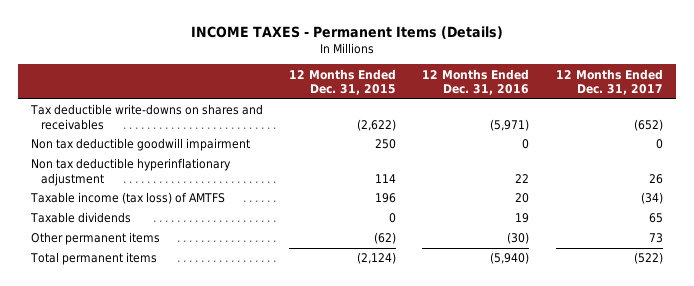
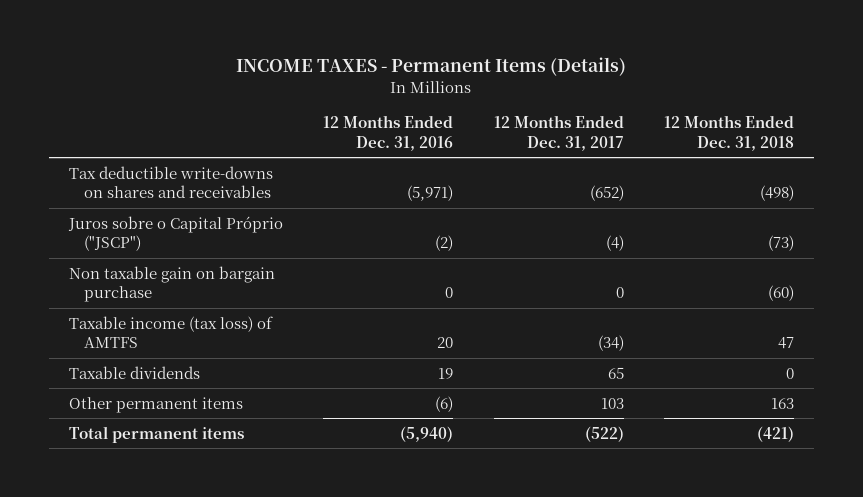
[289,68,397,96] 12 Months Ended Dec. 31, 2015 -> none
none -> [663,115,794,151] 12 Months Ended Dec. 31, 2018
[31,138,251,152] Non tax deductible goodwill impairment -> none
[31,158,232,186] Non tax deductible hyperinflationary adjustment -> none
none -> [67,215,283,251] Juros sobre o Capital Próprio ("JSCP")
none -> [68,265,275,302] Non taxable gain on bargain purchase
[507,232,530,245] (30) -> [435,395,454,412] (6)
[648,233,663,244] 73 -> [600,397,624,409] 103

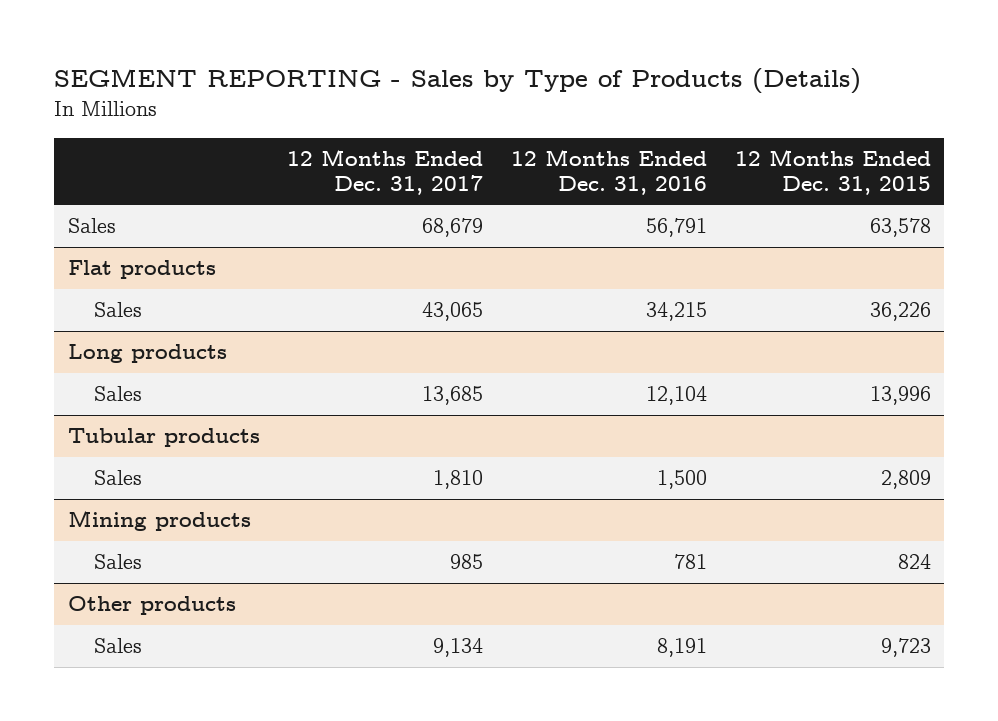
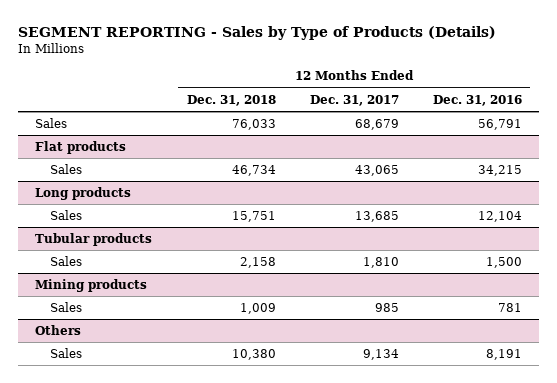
[734,148,931,195] 12 Months Ended Dec. 31, 2015 -> none
none -> [186,94,276,106] Dec. 31, 2018
[67,596,236,616] Other products -> [35,325,82,336] Others

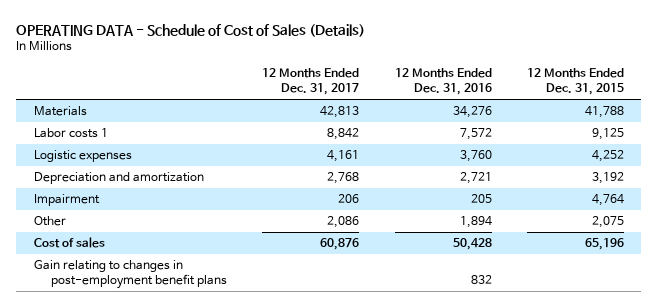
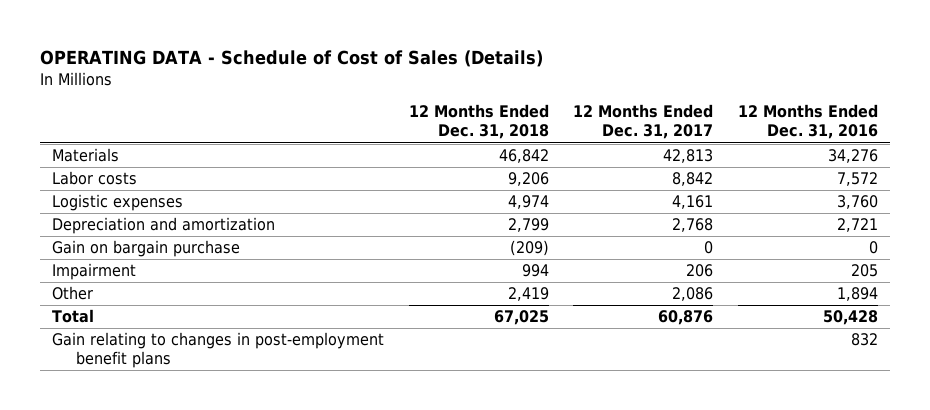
[526,68,624,96] 12 Months Ended Dec. 31, 2015 -> none
none -> [408,104,549,140] 12 Months Ended Dec. 31, 2018
[33,128,108,139] Labor costs 1 -> [52,171,138,186] Labor costs
none -> [52,240,241,258] Gain on bargain purchase
[33,237,105,249] Cost of sales -> [52,309,95,324] Total

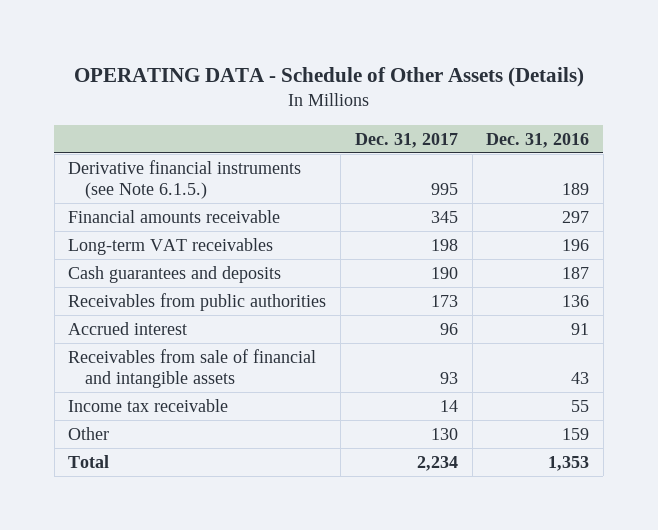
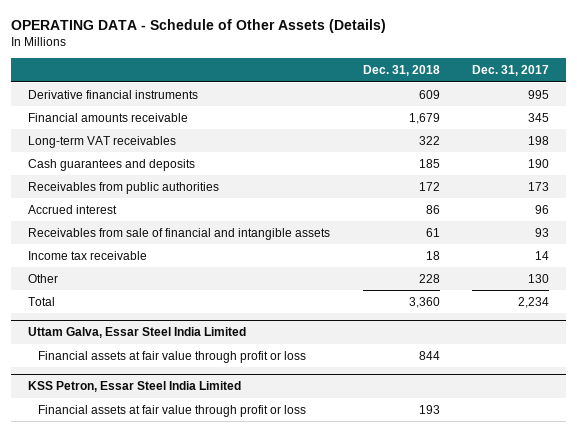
[486,132,590,148] Dec. 31, 2016 -> none
none -> [362,65,440,77] Dec. 31, 2018
[68,160,302,199] Derivative financial instruments (see Note 6.1.5.) -> [27,89,198,99] Derivative financial instruments
none -> [27,327,246,339] Uttam Galva, Essar Steel India Limited
none -> [37,350,306,363] Financial assets at fair value through profit or loss
none -> [27,381,241,393] KSS Petron, Essar Steel India Limited
none -> [37,404,306,417] Financial assets at fair value through profit or loss

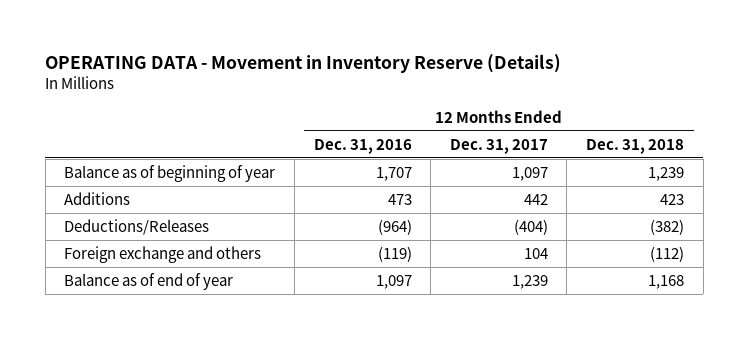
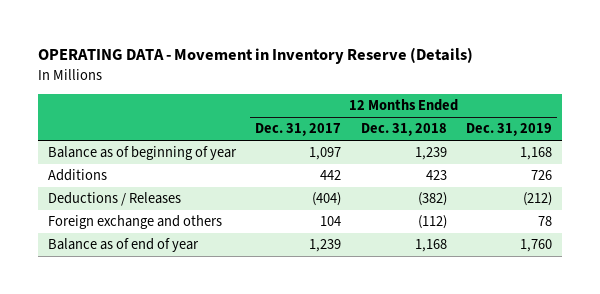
[313,138,412,154] Dec. 31, 2016 -> none
none -> [466,123,553,137] Dec. 31, 2019
[64,218,210,235] Deductions/Releases -> [47,192,181,207] Deductions / Releases

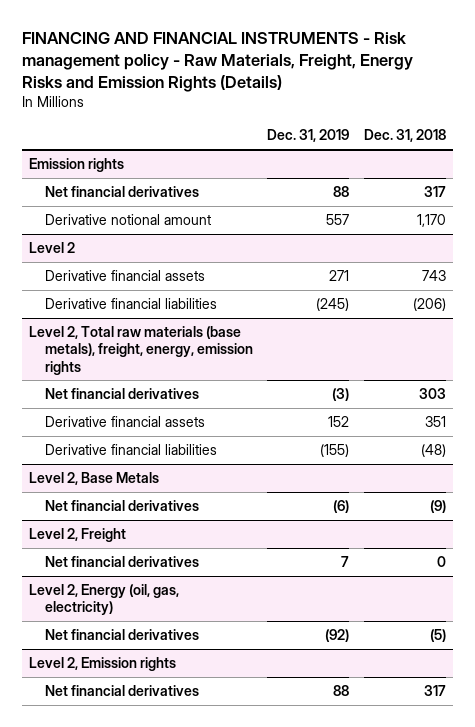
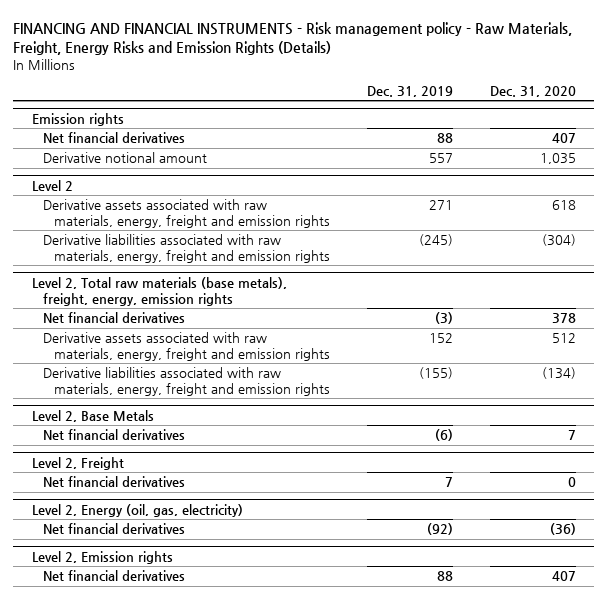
[363,129,446,143] Dec. 31, 2018 -> none
none -> [489,85,576,97] Dec. 31, 2020
[45,270,206,282] Derivative financial assets -> [42,199,330,229] Derivative assets associated with raw materials, energy, freight and emission rights
[45,298,218,310] Derivative financial liabilities -> [42,234,330,264] Derivative liabilities associated with raw materials, energy, freight and emission rights
[45,416,206,428] Derivative financial assets -> [42,332,330,362] Derivative assets associated with raw materials, energy, freight and emission rights
[45,444,218,456] Derivative financial liabilities -> [42,367,330,397] Derivative liabilities associated with raw materials, energy, freight and emission rights

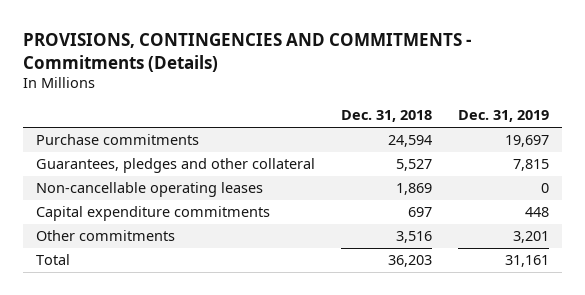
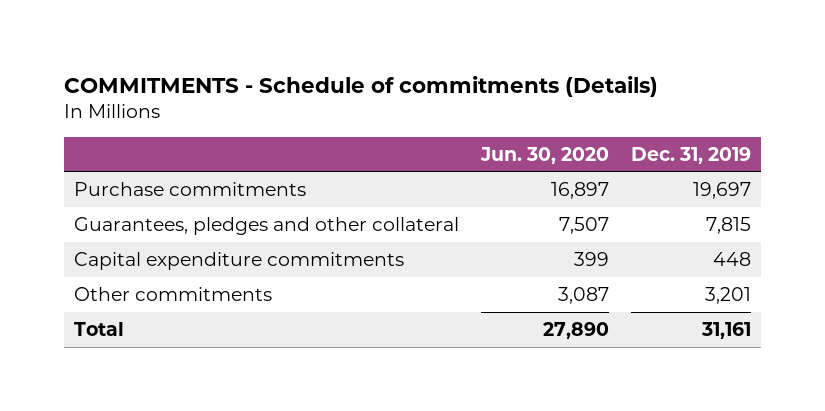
[23,32,472,72] PROVISIONS, CONTINGENCIES AND COMMITMENTS - Commitments (Details) -> [63,75,658,97] COMMITMENTS - Schedule of commitments (Details)
[340,110,432,123] Dec. 31, 2018 -> none
none -> [479,146,609,164] Jun. 30, 2020
[36,182,264,198] Non-cancellable operating leases -> none

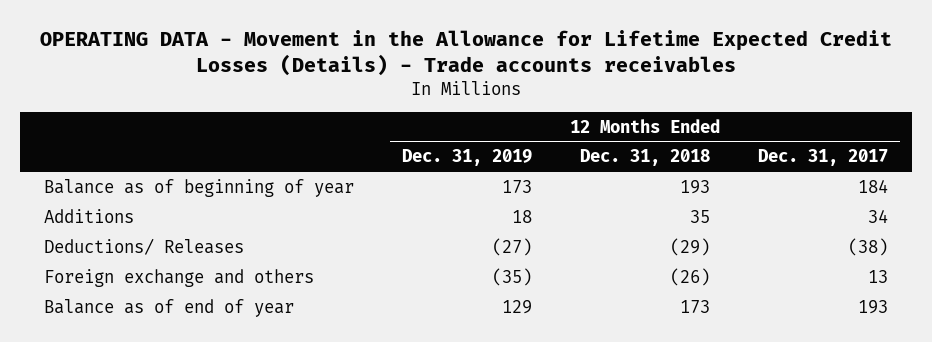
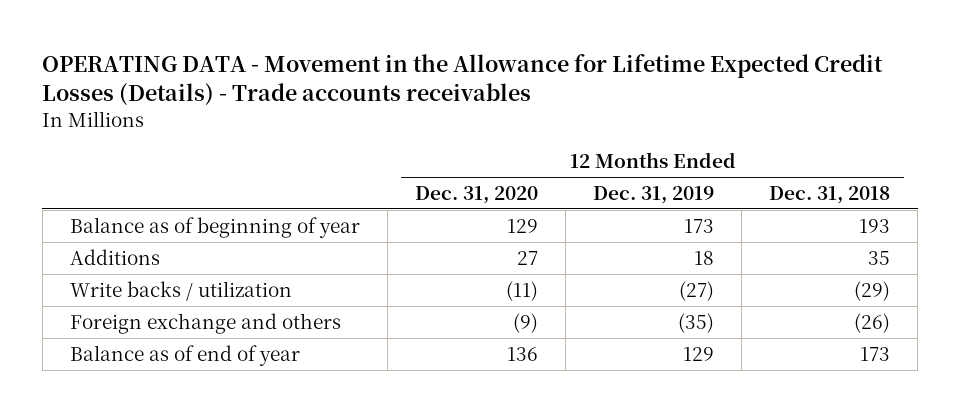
[758,149,889,167] Dec. 31, 2017 -> none
none -> [414,185,538,204] Dec. 31, 2020
[43,237,244,255] Deductions/ Releases -> [69,280,292,301] Write backs / utilization

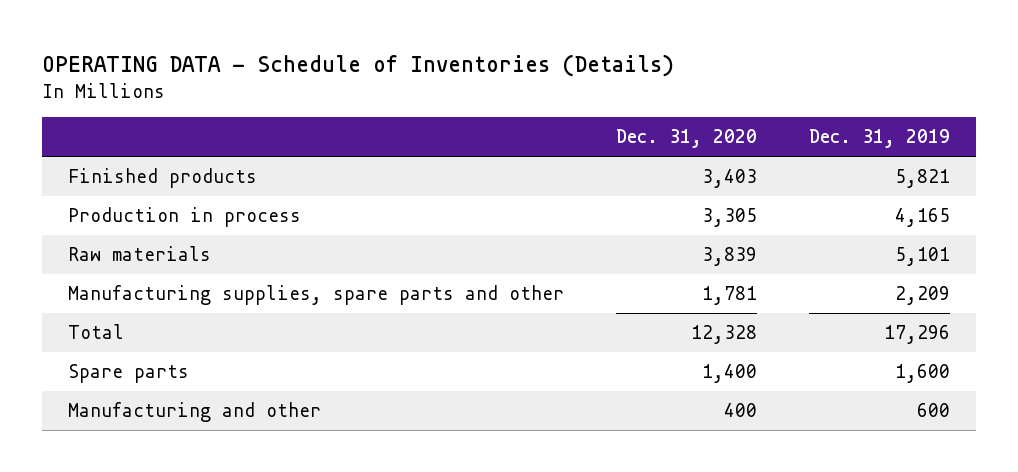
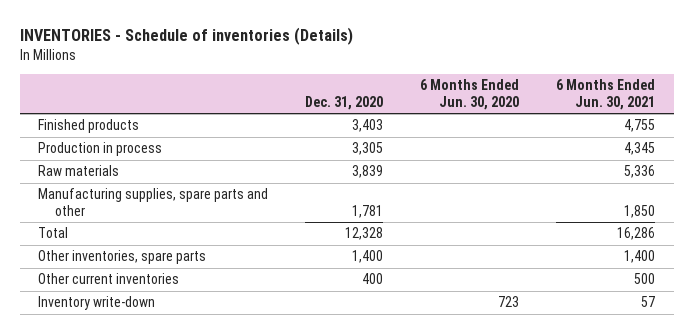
[42,54,675,78] OPERATING DATA - Schedule of Inventories (Details) -> [19,27,353,46] INVENTORIES - Schedule of inventories (Details)
[808,129,950,149] Dec. 31, 2019 -> none
none -> [420,79,520,110] 6 Months Ended Jun. 30, 2020
none -> [556,79,656,110] 6 Months Ended Jun. 30, 2021
[68,364,190,384] Spare parts -> [38,250,207,265] Other inventories, spare parts
[68,402,322,423] Manufacturing and other -> [38,273,180,285] Other current inventories
none -> [38,296,156,311] Inventory write-down

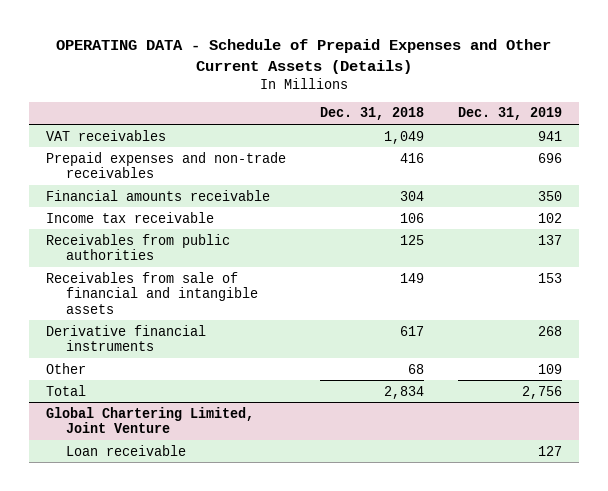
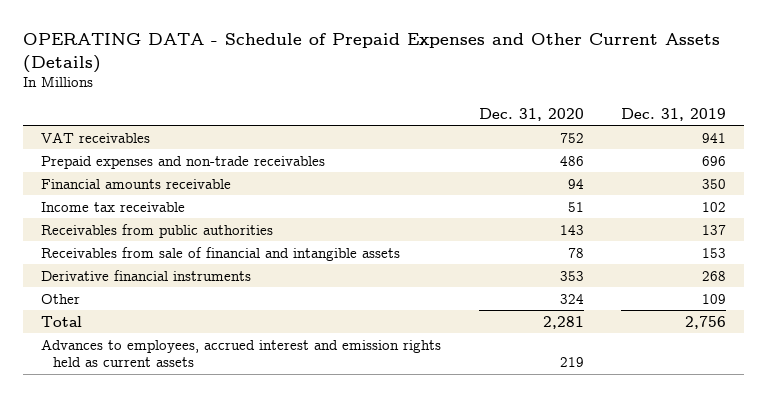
[320,107,425,121] Dec. 31, 2018 -> none
none -> [478,107,584,121] Dec. 31, 2020
[46,406,255,434] Global Chartering Limited, Joint Venture -> none
[65,444,186,456] Loan receivable -> none
none -> [41,338,442,368] Advances to employees, accrued interest and emission rights held as current assets

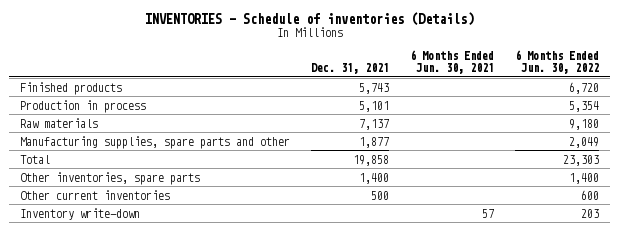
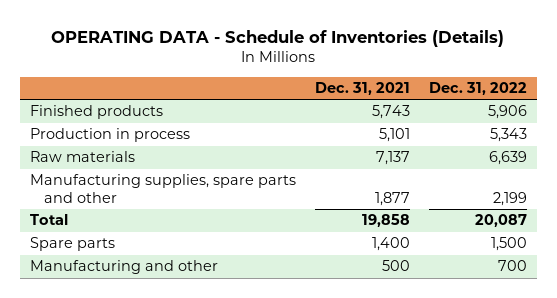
[144,12,474,27] INVENTORIES - Schedule of inventories (Details) -> [51,29,505,47] OPERATING DATA - Schedule of Inventories (Details)
[410,49,495,74] 6 Months Ended Jun. 30, 2021 -> none
[515,49,600,74] 6 Months Ended Jun. 30, 2022 -> none
none -> [429,82,528,96] Dec. 31, 2022
[19,207,140,220] Inventory write-down -> none
[19,171,200,185] Other inventories, spare parts -> [29,237,115,252] Spare parts
[19,189,170,200] Other current inventories -> [29,260,218,275] Manufacturing and other

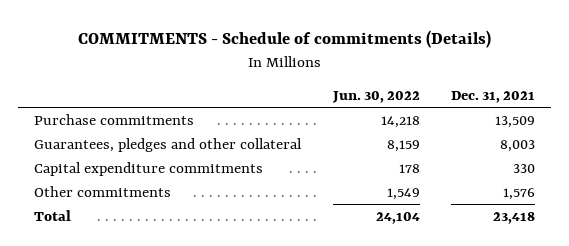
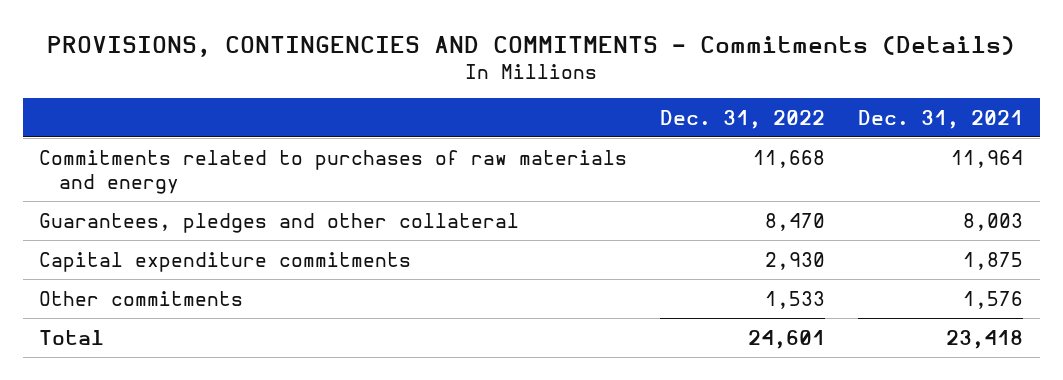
[77,30,491,49] COMMITMENTS - Schedule of commitments (Details) -> [47,35,1016,57] PROVISIONS, CONTINGENCIES AND COMMITMENTS - Commitments (Details)
[331,90,420,103] Jun. 30, 2022 -> none
none -> [660,109,826,129] Dec. 31, 2022
[33,113,194,125] Purchase commitments -> none
none -> [39,149,628,194] Commitments related to purchases of raw materials and energy
[513,163,536,173] 330 -> [963,251,1024,270] 1,875

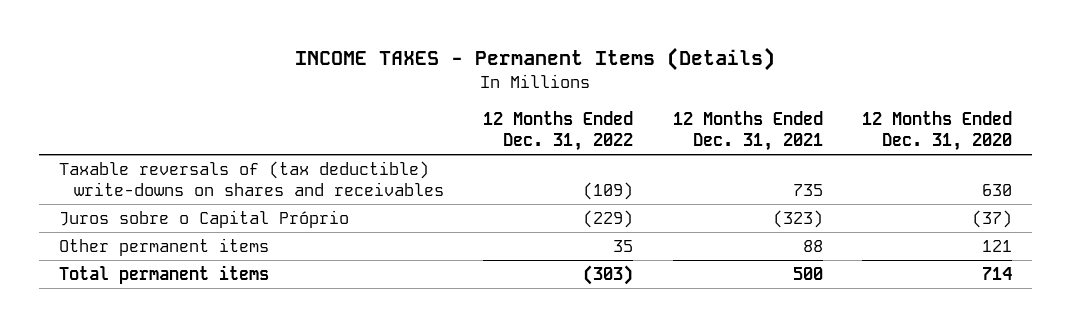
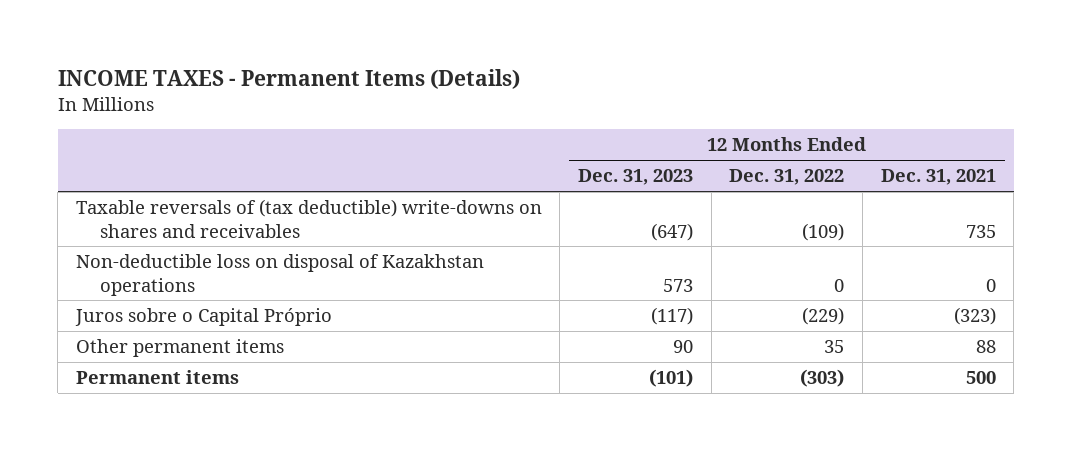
[862,111,1013,152] 12 Months Ended Dec. 31, 2020 -> none
none -> [578,169,694,186] Dec. 31, 2023
none -> [75,254,484,296] Non-deductible loss on disposal of Kazakhstan operations
[58,265,269,285] Total permanent items -> [75,370,239,385] Permanent items

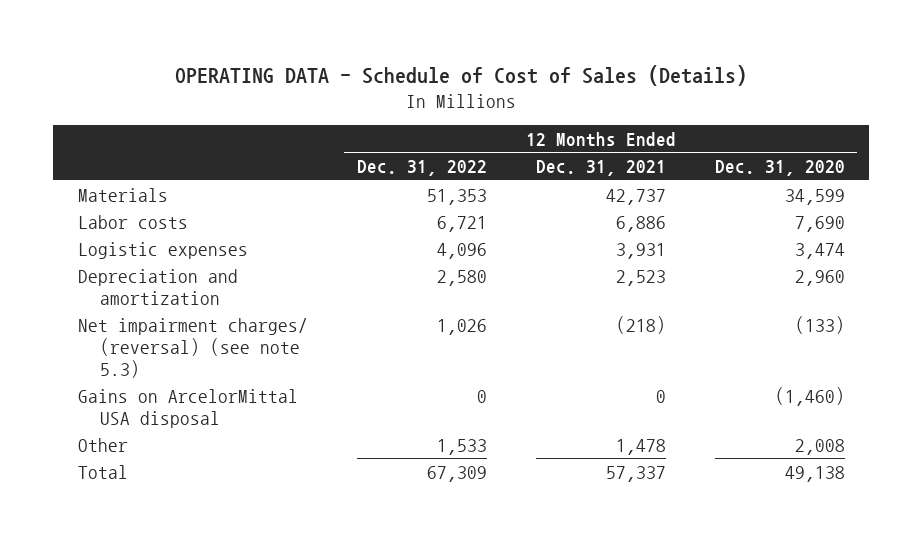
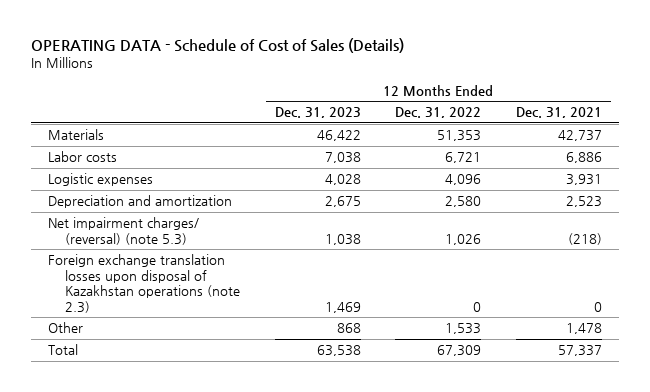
[714,160,845,177] Dec. 31, 2020 -> none
none -> [274,107,361,119] Dec. 31, 2023
[77,388,298,428] Gains on ArcelorMittal USA disposal -> none
[77,317,308,378] Net impairment charges/ (reversal) (see note 5.3) -> [47,217,199,245] Net impairment charges/ (reversal) (note 5.3)
none -> [47,254,241,314] Foreign exchange translation losses upon disposal of Kazakhstan operations (note 2.3)

